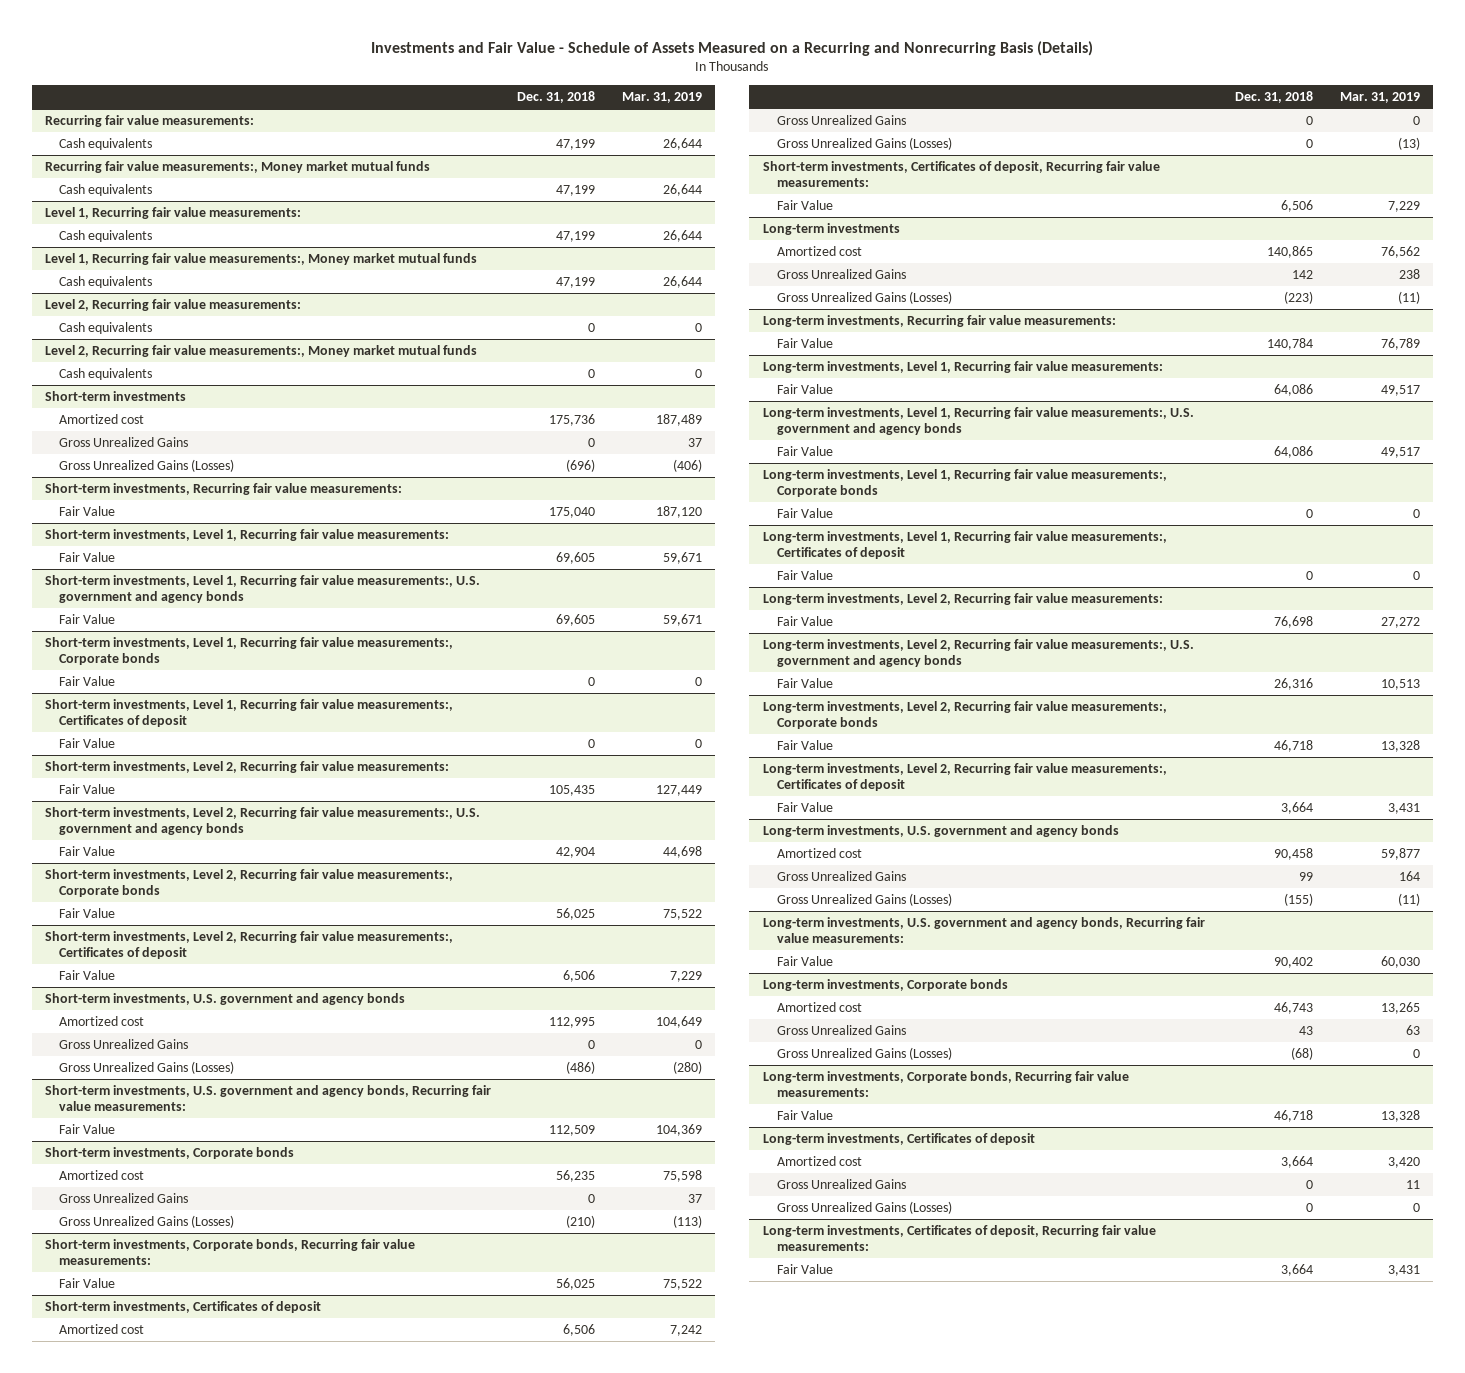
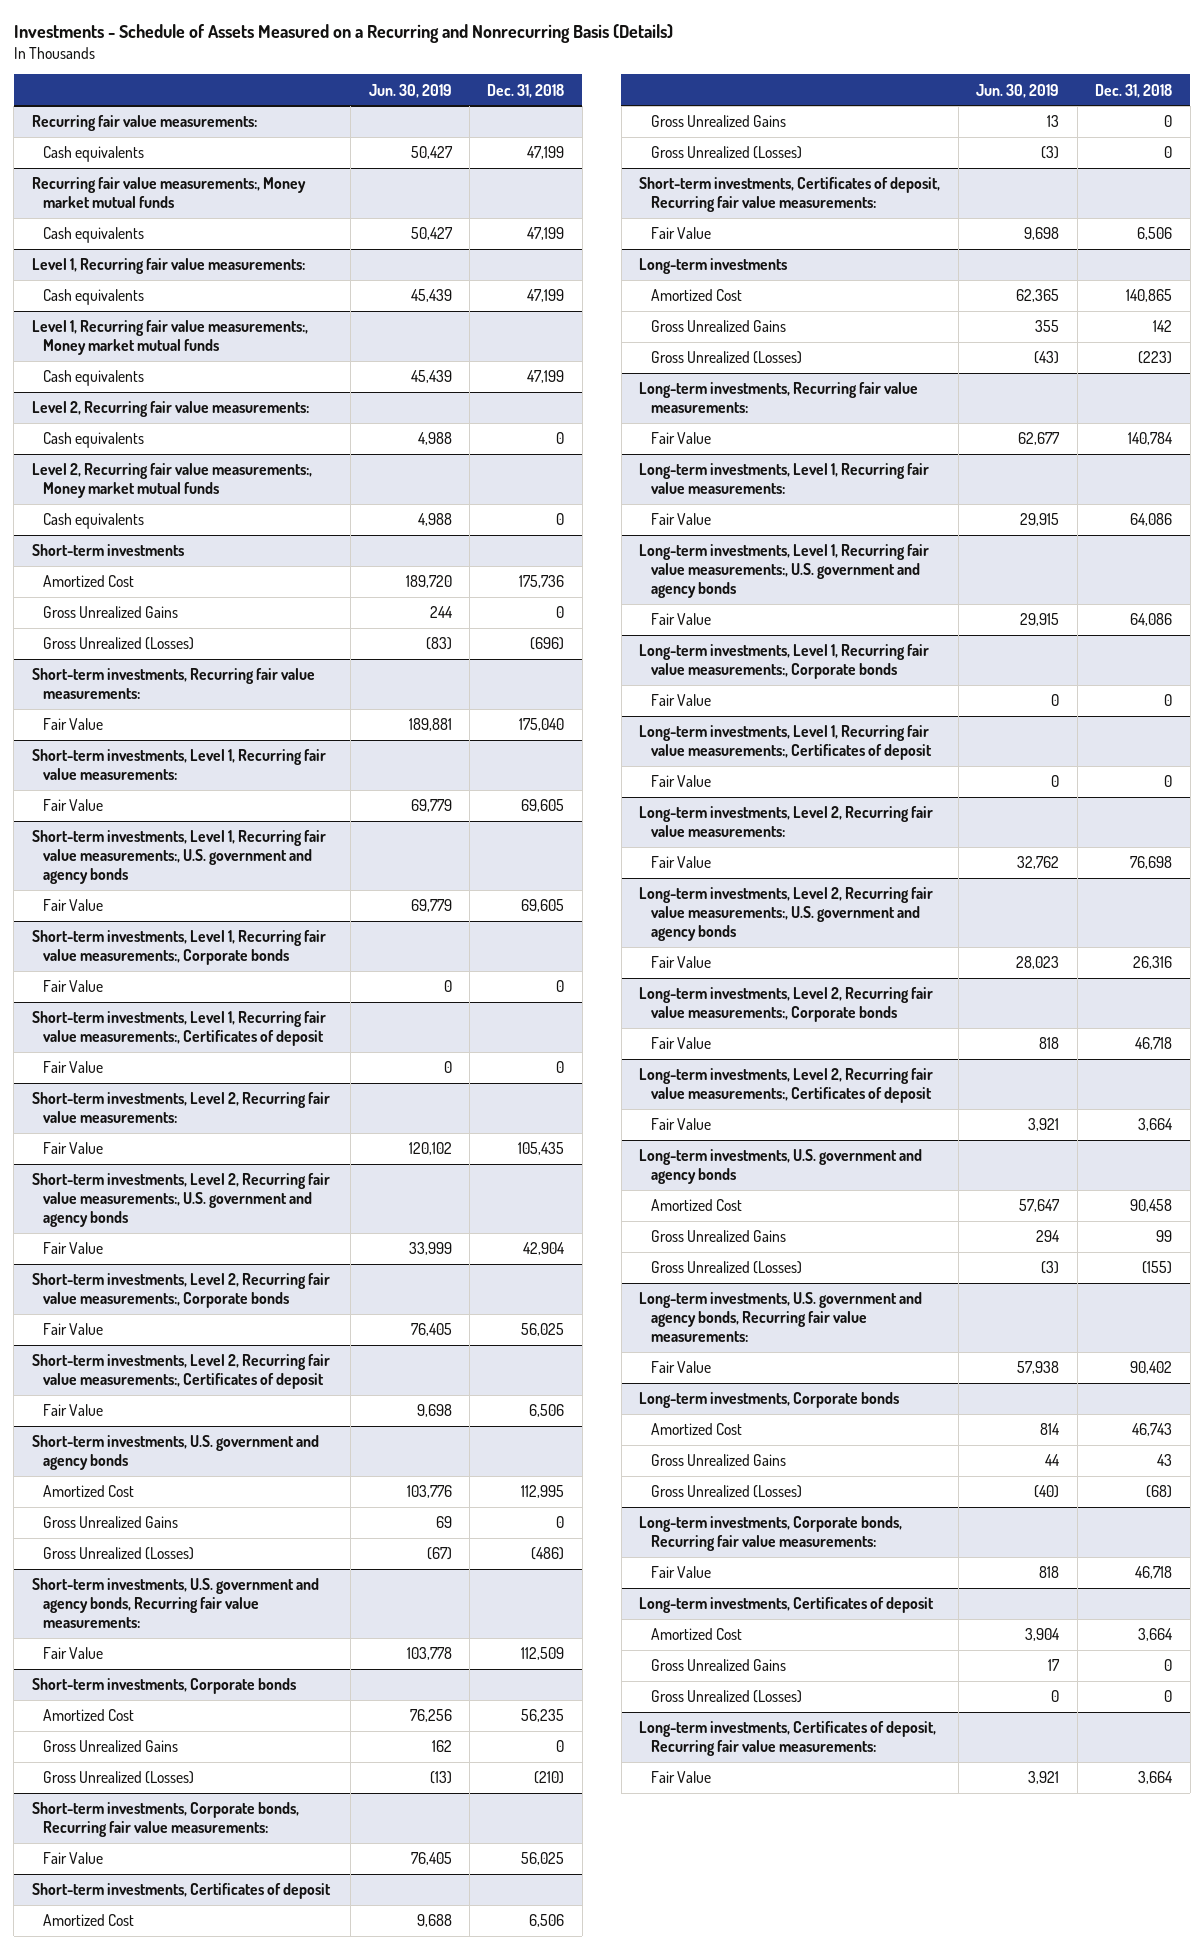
[371,40,1094,56] Investments and Fair Value - Schedule of Assets Measured on a Recurring and Nonrecurring Basis (Details) -> [13,23,673,43] Investments - Schedule of Assets Measured on a Recurring and Nonrecurring Basis (Details)
[622,91,703,103] Mar. 31, 2019 -> none
none -> [368,83,452,98] Jun. 30, 2019
[59,414,145,425] Amortized cost -> [43,575,135,588] Amortized Cost
[59,459,235,473] Gross Unrealized Gains (Losses) -> [43,637,195,651] Gross Unrealized (Losses)
[59,1016,145,1027] Amortized cost -> [43,1485,135,1498] Amortized Cost
[59,1061,235,1075] Gross Unrealized Gains (Losses) -> [43,1547,195,1561] Gross Unrealized (Losses)
[59,1170,145,1181] Amortized cost -> [43,1709,135,1722] Amortized Cost
[59,1215,235,1229] Gross Unrealized Gains (Losses) -> [43,1771,195,1785] Gross Unrealized (Losses)
[59,1324,145,1335] Amortized cost -> [43,1914,135,1927] Amortized Cost
[776,137,952,151] Gross Unrealized Gains (Losses) -> [650,146,802,160] Gross Unrealized (Losses)
[776,246,862,257] Amortized cost -> [650,289,742,302] Amortized Cost
[776,291,952,305] Gross Unrealized Gains (Losses) -> [650,351,802,365] Gross Unrealized (Losses)
[776,848,862,859] Amortized cost -> [650,1199,742,1212] Amortized Cost
[776,893,952,907] Gross Unrealized Gains (Losses) -> [650,1261,802,1275] Gross Unrealized (Losses)
[776,1002,862,1013] Amortized cost -> [650,1423,742,1436] Amortized Cost
[776,1047,952,1061] Gross Unrealized Gains (Losses) -> [650,1485,802,1499] Gross Unrealized (Losses)
[776,1156,862,1167] Amortized cost -> [650,1628,742,1641] Amortized Cost
[776,1201,952,1215] Gross Unrealized Gains (Losses) -> [650,1690,802,1704] Gross Unrealized (Losses)

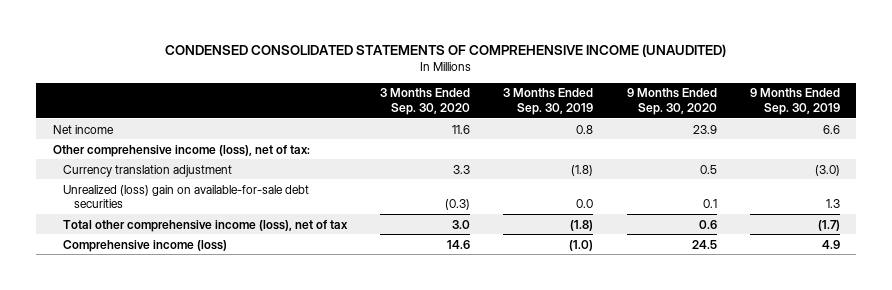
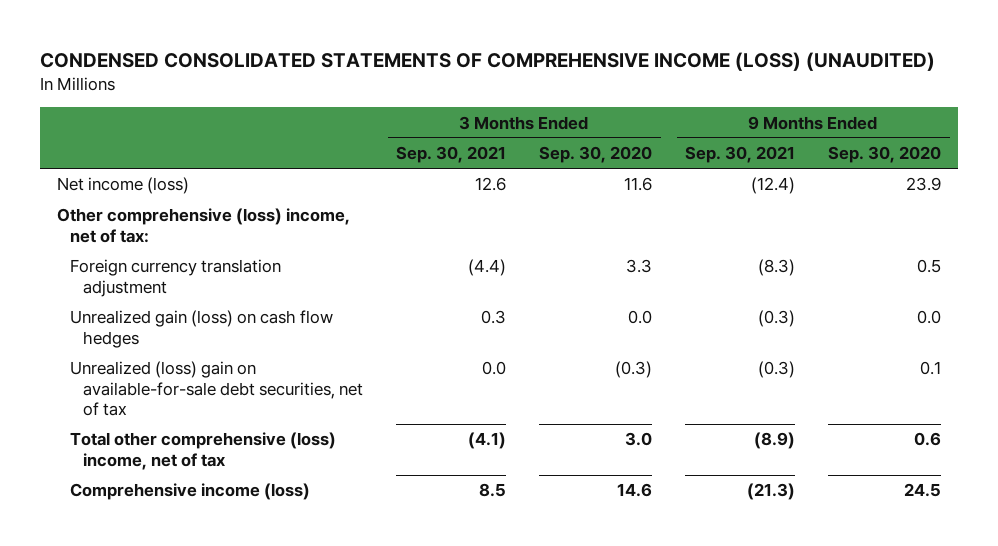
[165,43,727,57] CONDENSED CONSOLIDATED STATEMENTS OF COMPREHENSIVE INCOME (UNAUDITED) -> [40,51,936,71] CONDENSED CONSOLIDATED STATEMENTS OF COMPREHENSIVE INCOME (LOSS) (UNAUDITED)
[503,88,594,116] 3 Months Ended Sep. 30, 2019 -> none
[749,88,840,116] 9 Months Ended Sep. 30, 2019 -> none
none -> [396,146,507,164] Sep. 30, 2021
none -> [685,146,796,164] Sep. 30, 2021
[52,124,114,134] Net income -> [56,177,189,195] Net income (loss)
[52,144,310,157] Other comprehensive income (loss), net of tax: -> [56,208,350,243] Other comprehensive (loss) income, net of tax:
[63,164,233,177] Currency translation adjustment -> [69,259,281,297] Foreign currency translation adjustment
none -> [69,310,333,348] Unrealized gain (loss) on cash flow hedges
[63,184,310,209] Unrealized (loss) gain on available-for-sale debt securities -> [69,361,364,417] Unrealized (loss) gain on available-for-sale debt securities, net of tax
[63,219,349,232] Total other comprehensive income (loss), net of tax -> [69,432,336,470] Total other comprehensive (loss) income, net of tax

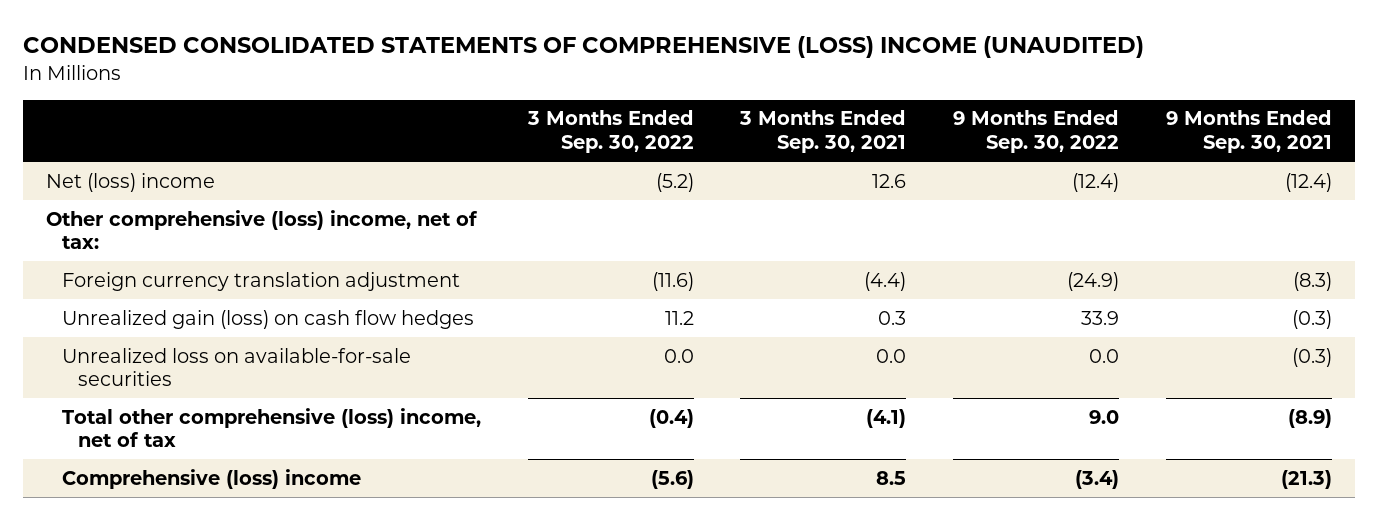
[40,51,936,71] CONDENSED CONSOLIDATED STATEMENTS OF COMPREHENSIVE INCOME (LOSS) (UNAUDITED) -> [22,36,1144,59] CONDENSED CONSOLIDATED STATEMENTS OF COMPREHENSIVE (LOSS) INCOME (UNAUDITED)
[539,146,653,164] Sep. 30, 2020 -> none
[828,146,942,164] Sep. 30, 2020 -> none
none -> [526,110,694,154] 3 Months Ended Sep. 30, 2022
none -> [952,110,1119,154] 9 Months Ended Sep. 30, 2022
[56,177,189,195] Net income (loss) -> [46,172,216,192] Net (loss) income
[69,361,364,417] Unrealized (loss) gain on available-for-sale debt securities, net of tax -> [62,347,412,387] Unrealized loss on available-for-sale securities
[69,483,310,501] Comprehensive income (loss) -> [62,468,362,489] Comprehensive (loss) income

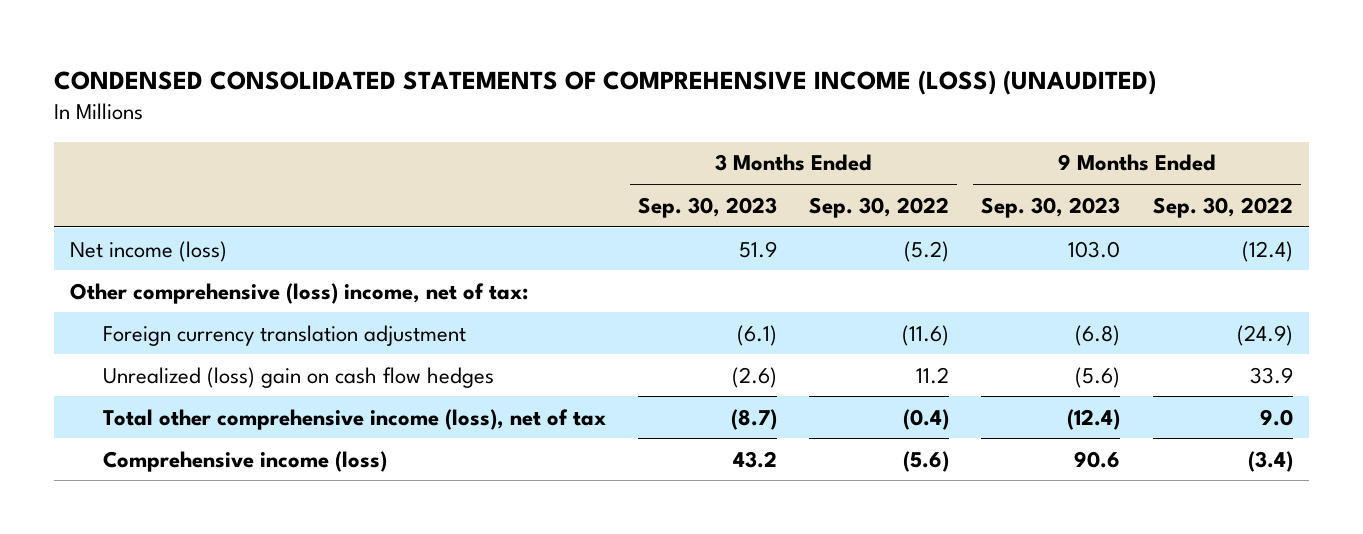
[22,36,1144,59] CONDENSED CONSOLIDATED STATEMENTS OF COMPREHENSIVE (LOSS) INCOME (UNAUDITED) -> [53,69,1156,95] CONDENSED CONSOLIDATED STATEMENTS OF COMPREHENSIVE INCOME (LOSS) (UNAUDITED)
[739,110,907,154] 3 Months Ended Sep. 30, 2021 -> none
[1165,110,1332,154] 9 Months Ended Sep. 30, 2021 -> none
none -> [638,196,778,218] Sep. 30, 2023
none -> [981,196,1121,218] Sep. 30, 2023
[46,172,216,192] Net (loss) income -> [69,240,227,262] Net income (loss)
[62,347,412,387] Unrealized loss on available-for-sale securities -> none
[62,309,475,329] Unrealized gain (loss) on cash flow hedges -> [102,366,494,388] Unrealized (loss) gain on cash flow hedges
[62,407,482,448] Total other comprehensive (loss) income, net of tax -> [102,408,606,430] Total other comprehensive income (loss), net of tax
[62,468,362,489] Comprehensive (loss) income -> [102,450,387,472] Comprehensive income (loss)

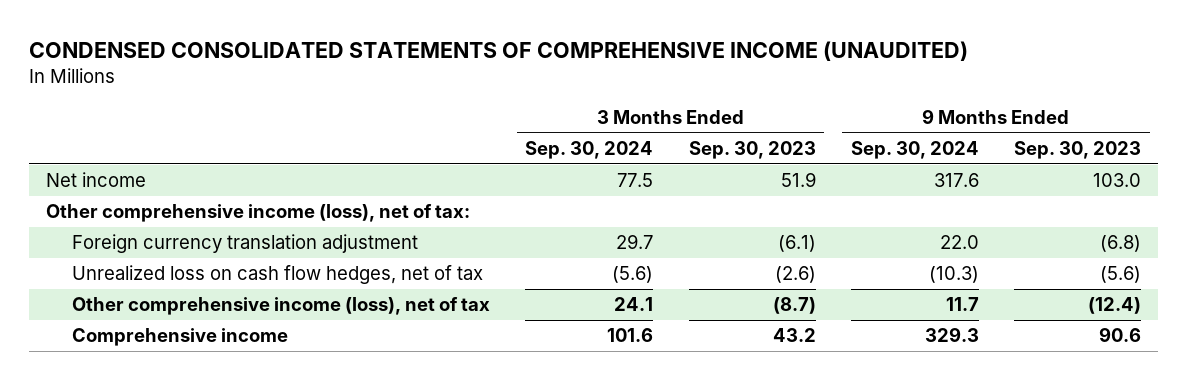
[53,69,1156,95] CONDENSED CONSOLIDATED STATEMENTS OF COMPREHENSIVE INCOME (LOSS) (UNAUDITED) -> [28,40,968,61] CONDENSED CONSOLIDATED STATEMENTS OF COMPREHENSIVE INCOME (UNAUDITED)
[809,196,950,218] Sep. 30, 2022 -> none
[1152,196,1293,218] Sep. 30, 2022 -> none
none -> [525,140,654,159] Sep. 30, 2024
none -> [850,140,979,159] Sep. 30, 2024
[69,240,227,262] Net income (loss) -> [46,172,147,188] Net income
[69,282,528,304] Other comprehensive (loss) income, net of tax: -> [46,204,471,223] Other comprehensive income (loss), net of tax:
[102,366,494,388] Unrealized (loss) gain on cash flow hedges -> [72,265,484,285] Unrealized loss on cash flow hedges, net of tax
[102,408,606,430] Total other comprehensive income (loss), net of tax -> [72,297,491,316] Other comprehensive income (loss), net of tax
[102,450,387,472] Comprehensive income (loss) -> [72,328,289,347] Comprehensive income

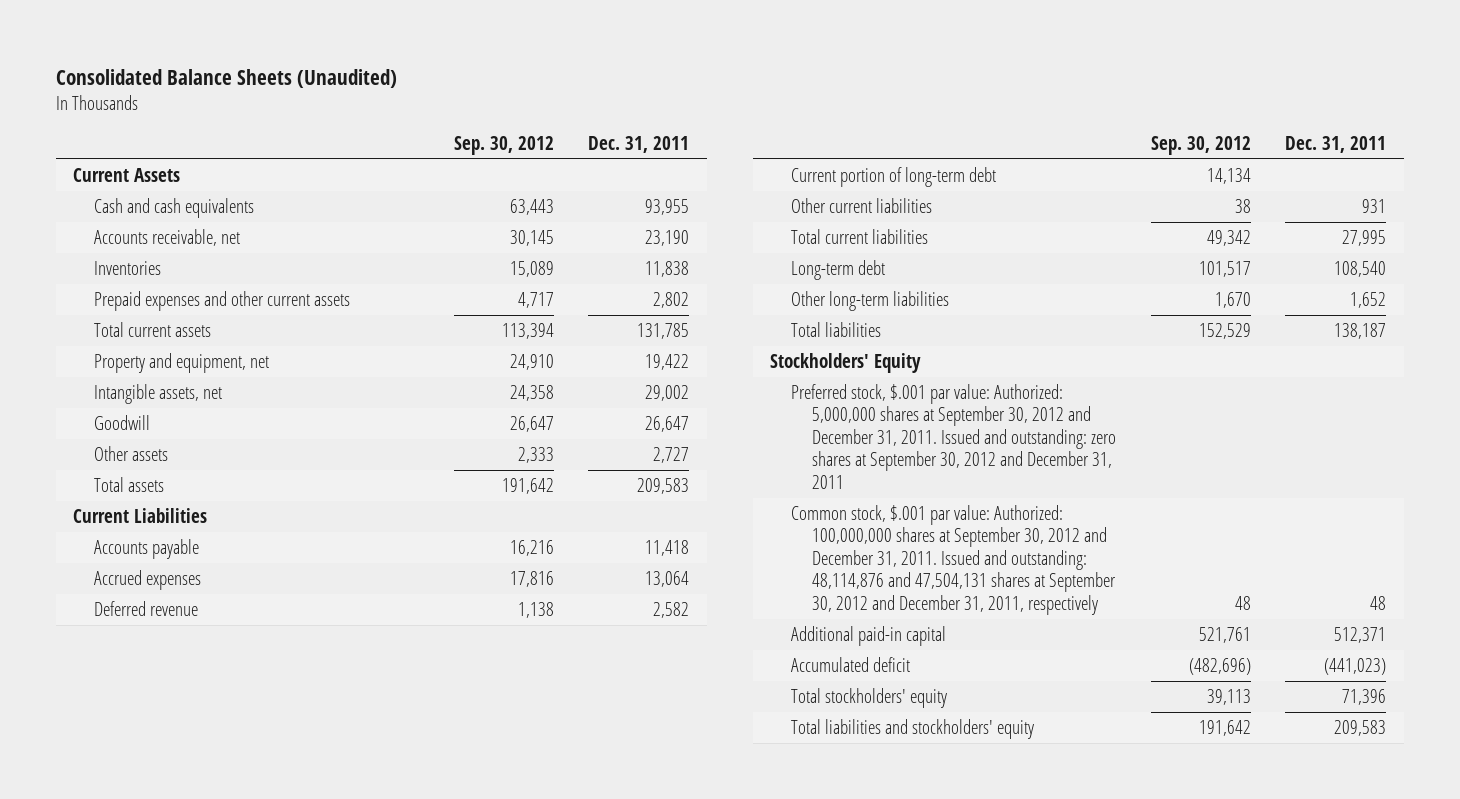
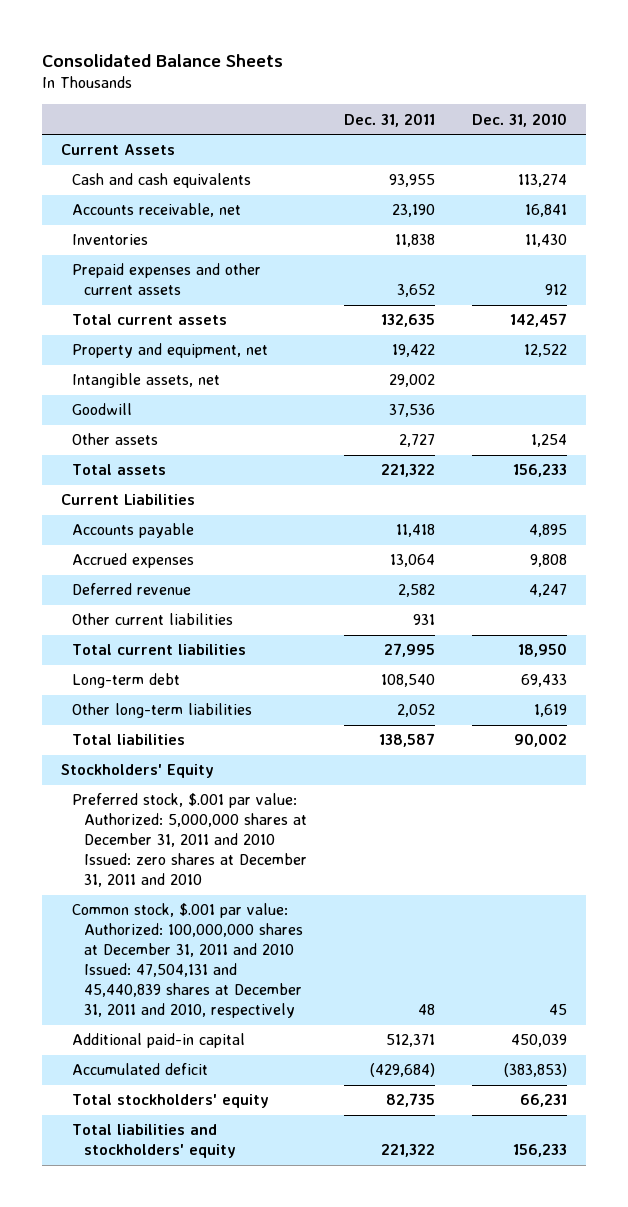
[56,68,398,88] Consolidated Balance Sheets (Unaudited) -> [42,53,284,67] Consolidated Balance Sheets
[453,136,554,156] Sep. 30, 2012 -> none
none -> [472,112,568,127] Dec. 31, 2010
[653,291,690,308] 2,802 -> [397,284,436,298] 3,652
[637,322,690,339] 131,785 -> [381,314,436,328] 132,635
[645,415,690,432] 26,647 -> [389,404,436,418] 37,536
[637,477,690,494] 209,583 -> [381,464,436,478] 221,322
[791,166,997,187] Current portion of long-term debt -> none
[1350,291,1387,308] 1,652 -> [397,704,436,718] 2,052
[1334,322,1387,339] 138,187 -> [379,733,436,748] 138,587
[791,383,1117,489] Preferred stock, $.001 par value: Authorized: 5,000,000 shares at September 30, 2012 and December 31, 2011. Issued and outstanding: zero shares at September 30, 2012 and December 31, 2011 -> [72,793,307,888] Preferred stock, $.001 par value: Authorized: 5,000,000 shares at December 31, 2011 and 2010 Issued: zero shares at December 31, 2011 and 2010
[791,504,1117,615] Common stock, $.001 par value: Authorized: 100,000,000 shares at September 30, 2012 and December 31, 2011. Issued and outstanding: 48,114,876 and 47,504,131 shares at September 30, 2012 and December 31, 2011, respectively -> [72,903,303,1019] Common stock, $.001 par value: Authorized: 100,000,000 shares at December 31, 2011 and 2010 Issued: 47,504,131 and 45,440,839 shares at December 31, 2011 and 2010, respectively
[1324,657,1387,675] (441,023) -> [370,1063,436,1078] (429,684)
[1342,688,1387,705] 71,396 -> [386,1093,436,1108] 82,735
[1334,719,1387,736] 209,583 -> [381,1144,436,1158] 221,322

